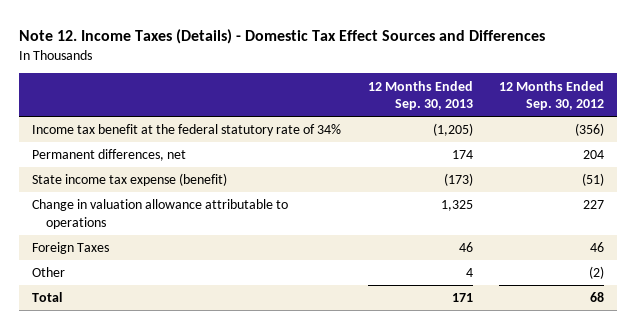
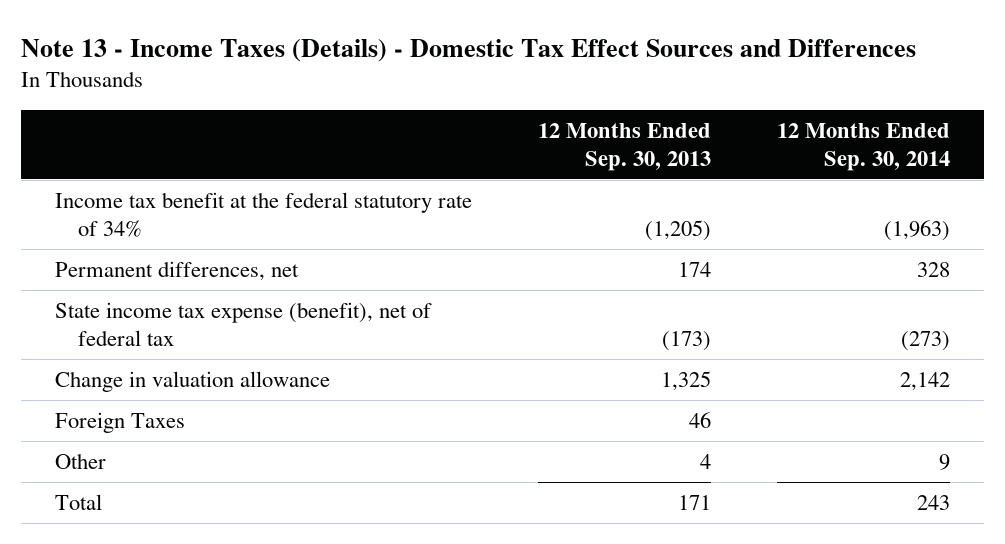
[19,28,546,44] Note 12. Income Taxes (Details) - Domestic Tax Effect Sources and Differences -> [21,38,917,62] Note 13 - Income Taxes (Details) - Domestic Tax Effect Sources and Differences
[498,80,604,111] 12 Months Ended Sep. 30, 2012 -> none
none -> [777,122,951,171] 12 Months Ended Sep. 30, 2014
[32,173,228,187] State income tax expense (benefit) -> [54,301,432,347] State income tax expense (benefit), net of federal tax
[32,199,289,229] Change in valuation allowance attributable to operations -> [54,370,330,392] Change in valuation allowance

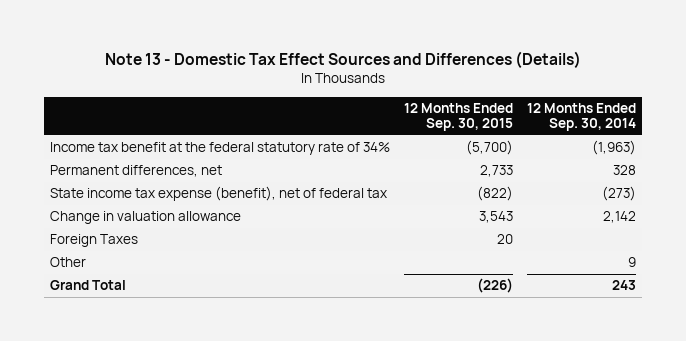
[21,38,917,62] Note 13 - Income Taxes (Details) - Domestic Tax Effect Sources and Differences -> [105,50,582,68] Note 13 - Domestic Tax Effect Sources and Differences (Details)
[538,122,712,171] 12 Months Ended Sep. 30, 2013 -> none
none -> [404,102,514,132] 12 Months Ended Sep. 30, 2015
[54,493,102,510] Total -> [50,280,127,291] Grand Total

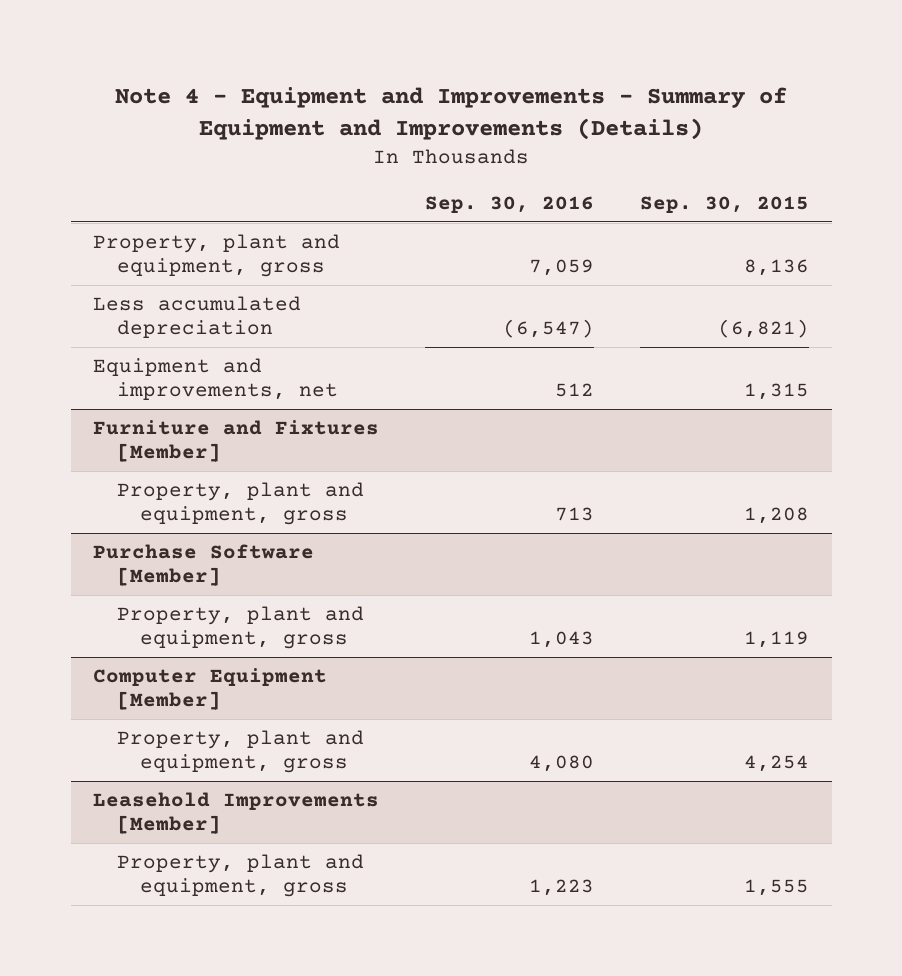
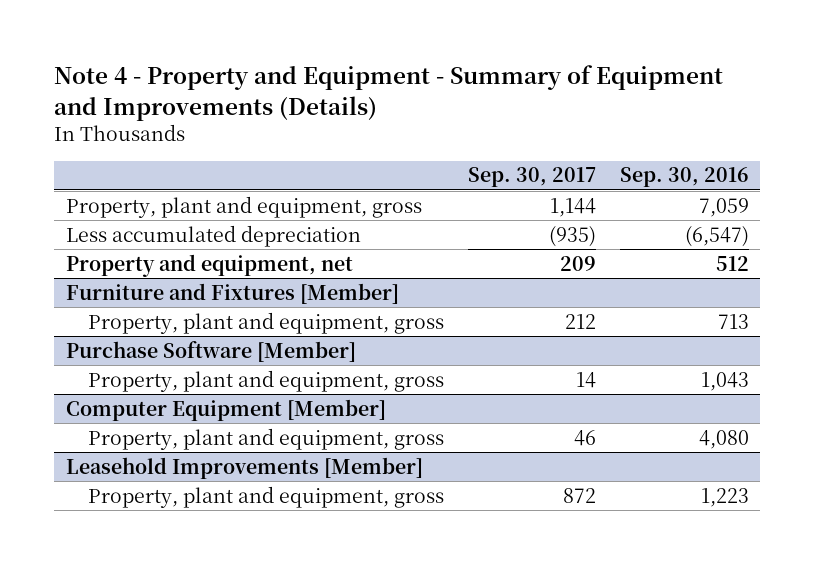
[115,86,788,141] Note 4 - Equipment and Improvements - Summary of Equipment and Improvements (Details) -> [54,65,724,121] Note 4 - Property and Equipment - Summary of Equipment and Improvements (Details)
[639,195,809,213] Sep. 30, 2015 -> none
none -> [467,167,596,188] Sep. 30, 2017
[93,357,338,401] Equipment and improvements, net -> [65,253,353,277] Property and equipment, net

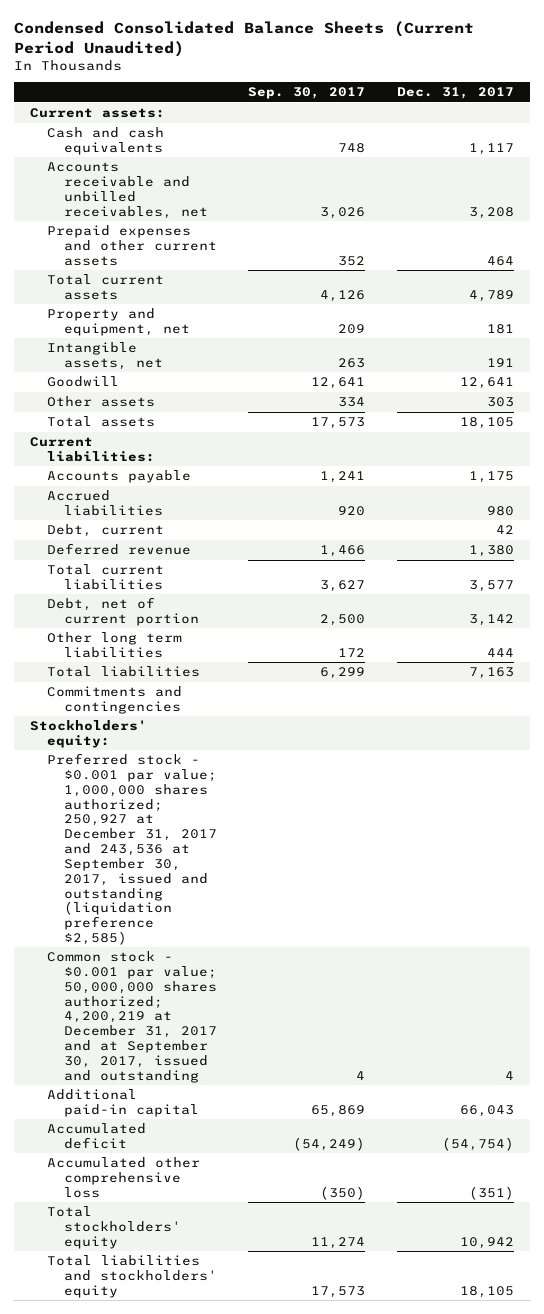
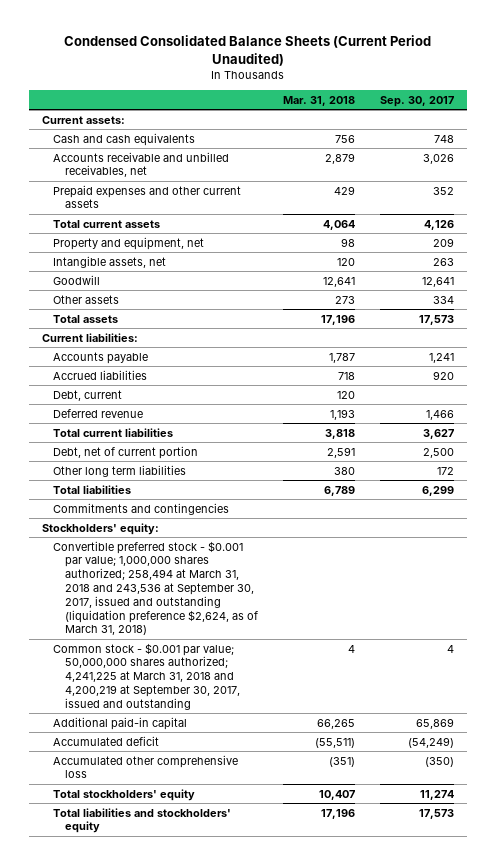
[397,87,515,100] Dec. 31, 2017 -> none
none -> [283,95,356,106] Mar. 31, 2018
[46,753,217,945] Preferred stock - $0.001 par value; 1,000,000 shares authorized; 250,927 at December 31, 2017 and 243,536 at September 30, 2017, issued and outstanding (liquidation preference $2,585) -> [53,540,259,636] Convertible preferred stock - $0.001 par value; 1,000,000 shares authorized; 258,494 at March 31, 2018 and 243,536 at September 30, 2017, issued and outstanding (liquidation preference $2,624, as of March 31, 2018)
[46,951,217,1083] Common stock - $0.001 par value; 50,000,000 shares authorized; 4,200,219 at December 31, 2017 and at September 30, 2017, issued and outstanding -> [53,642,241,710] Common stock - $0.001 par value; 50,000,000 shares authorized; 4,241,225 at March 31, 2018 and 4,200,219 at September 30, 2017, issued and outstanding

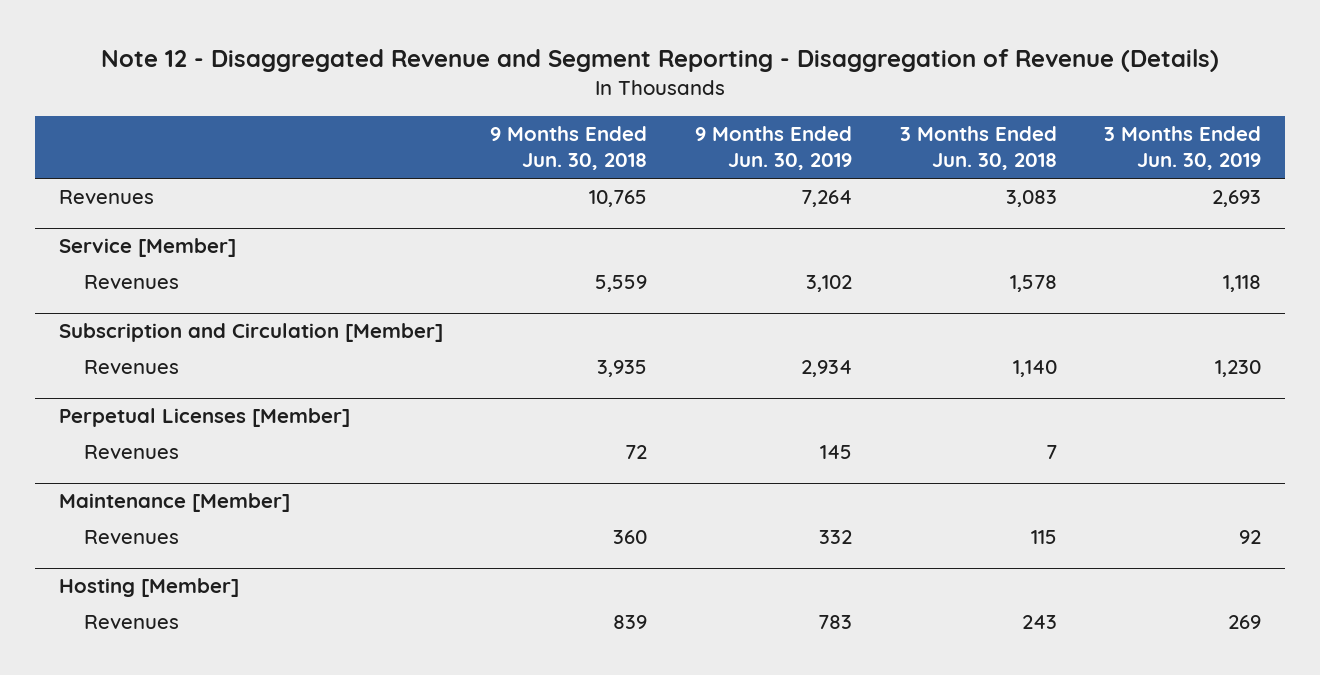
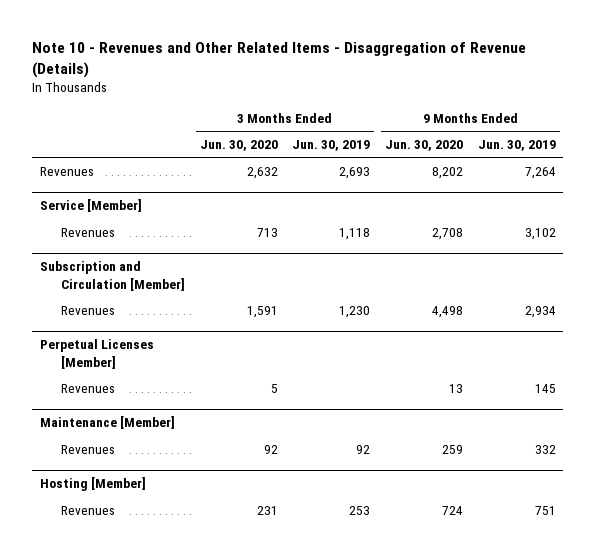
[100,49,1219,73] Note 12 - Disaggregated Revenue and Segment Reporting - Disaggregation of Revenue (Details) -> [32,41,527,78] Note 10 - Revenues and Other Related Items - Disaggregation of Revenue (Details)
[490,126,648,171] 9 Months Ended Jun. 30, 2018 -> none
[899,126,1057,171] 3 Months Ended Jun. 30, 2018 -> none
none -> [199,140,278,152] Jun. 30, 2020
none -> [385,140,464,152] Jun. 30, 2020
[817,615,852,630] 783 -> [534,505,556,515] 751
[1228,615,1262,630] 269 -> [349,505,371,515] 253

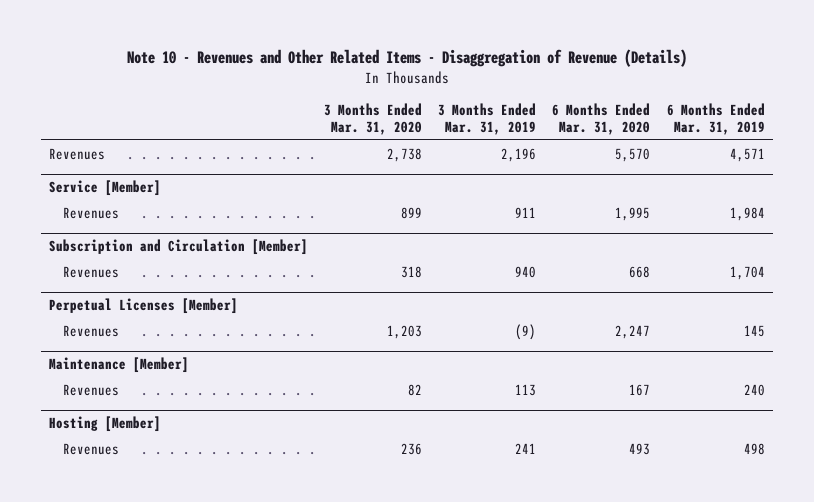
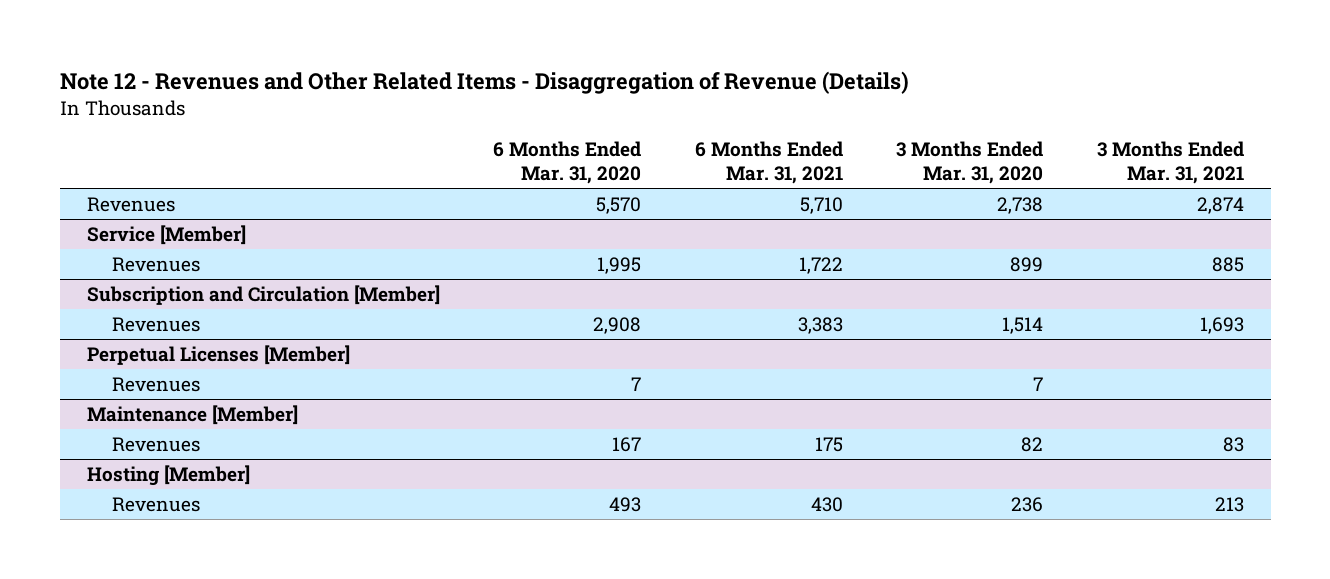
[126,49,687,68] Note 10 - Revenues and Other Related Items - Disaggregation of Revenue (Details) -> [59,71,909,95] Note 12 - Revenues and Other Related Items - Disaggregation of Revenue (Details)
[438,102,537,136] 3 Months Ended Mar. 31, 2019 -> none
[666,102,765,136] 6 Months Ended Mar. 31, 2019 -> none
none -> [694,141,843,184] 6 Months Ended Mar. 31, 2021
none -> [1096,141,1244,184] 3 Months Ended Mar. 31, 2021
[401,265,423,278] 318 -> [1002,316,1044,334] 1,514
[629,265,651,278] 668 -> [593,316,642,334] 2,908
[387,324,423,339] 1,203 -> [1033,376,1044,391] 7
[615,324,651,339] 2,247 -> [631,376,642,391] 7

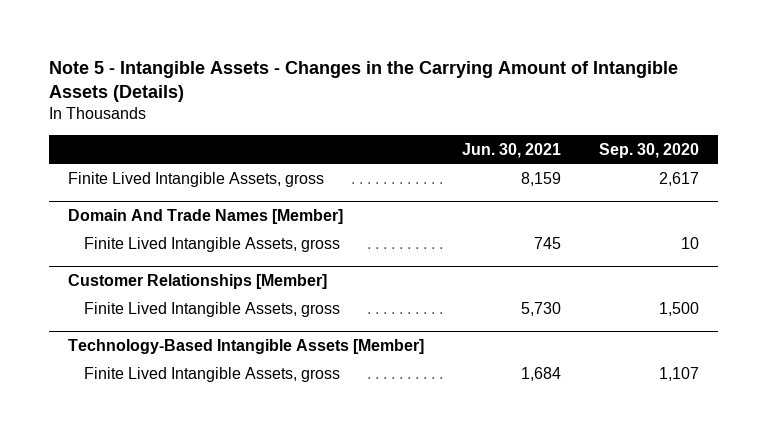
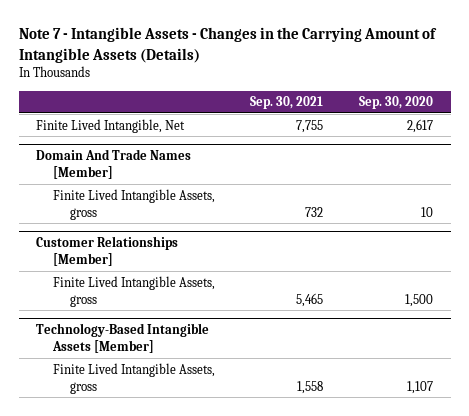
[49,60,679,103] Note 5 - Intangible Assets - Changes in the Carrying Amount of Intangible Assets (Details) -> [18,27,437,63] Note 7 - Intangible Assets - Changes in the Carrying Amount of Intangible Assets (Details)
[462,142,562,158] Jun. 30, 2021 -> none
none -> [250,96,324,110] Sep. 30, 2021
[68,171,325,187] Finite Lived Intangible Assets, gross -> [36,118,186,133] Finite Lived Intangible, Net

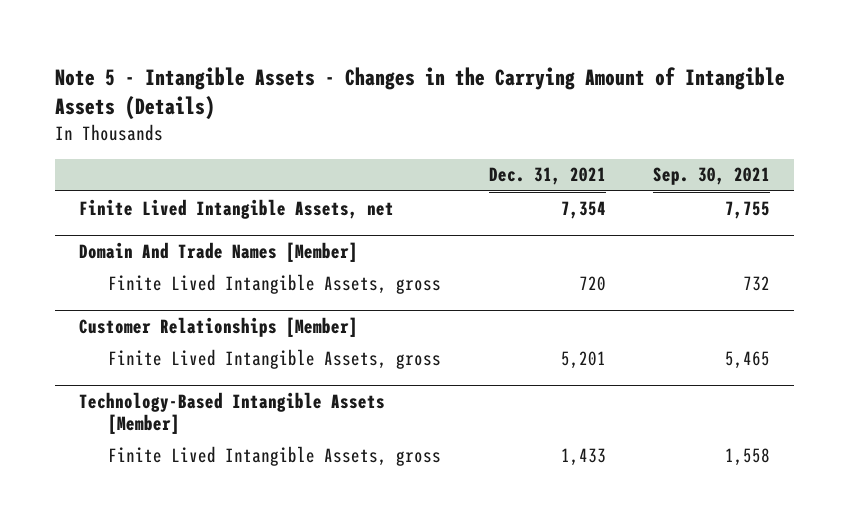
[18,27,437,63] Note 7 - Intangible Assets - Changes in the Carrying Amount of Intangible Assets (Details) -> [54,66,785,121] Note 5 - Intangible Assets - Changes in the Carrying Amount of Intangible Assets (Details)
[358,96,433,110] Sep. 30, 2020 -> none
none -> [488,167,606,186] Dec. 31, 2021
[36,118,186,133] Finite Lived Intangible, Net -> [78,198,394,219] Finite Lived Intangible Assets, net

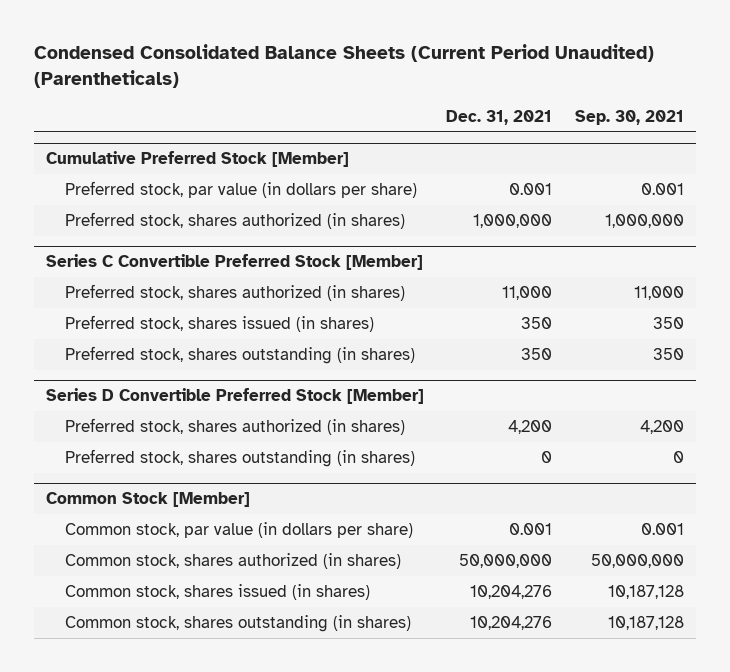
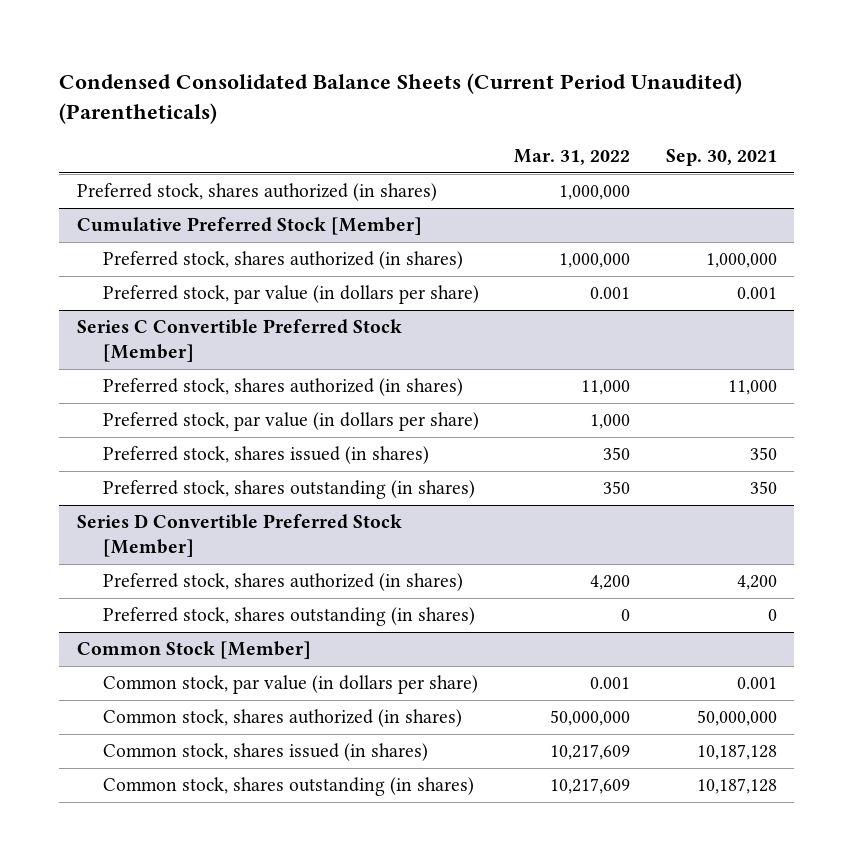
[446,109,553,125] Dec. 31, 2021 -> none
none -> [514,148,631,165] Mar. 31, 2022
none -> [76,183,437,202] Preferred stock, shares authorized (in shares)
[64,180,417,198] Preferred stock, par value (in dollars per share) -> [103,285,480,305] Preferred stock, par value (in dollars per share)
none -> [103,412,480,432] Preferred stock, par value (in dollars per share)

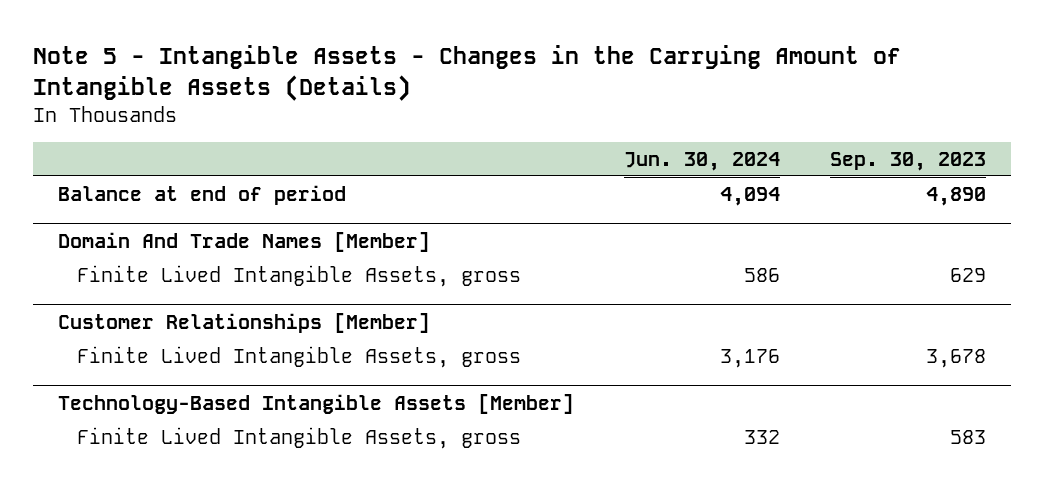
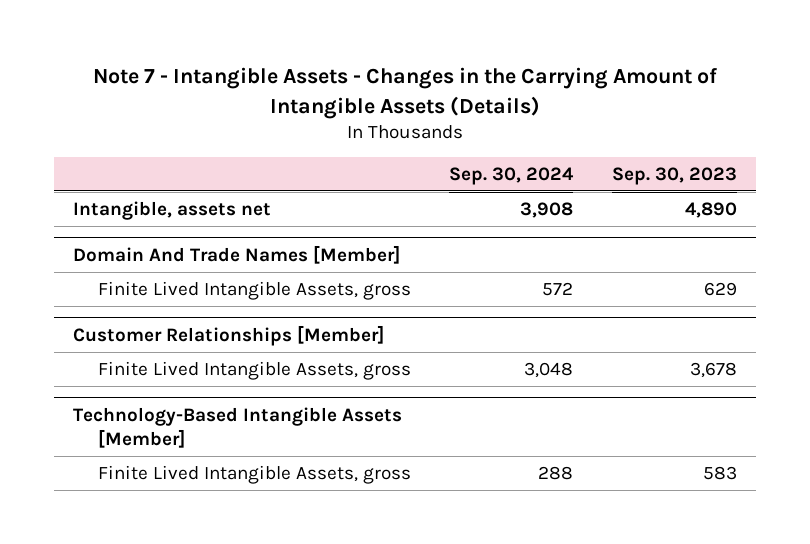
[33,44,902,101] Note 5 - Intangible Assets - Changes in the Carrying Amount of Intangible Assets (Details) -> [92,67,717,119] Note 7 - Intangible Assets - Changes in the Carrying Amount of Intangible Assets (Details)
[624,151,781,171] Jun. 30, 2024 -> none
none -> [449,166,575,185] Sep. 30, 2024
[58,185,347,206] Balance at end of period -> [73,200,272,220] Intangible, assets net

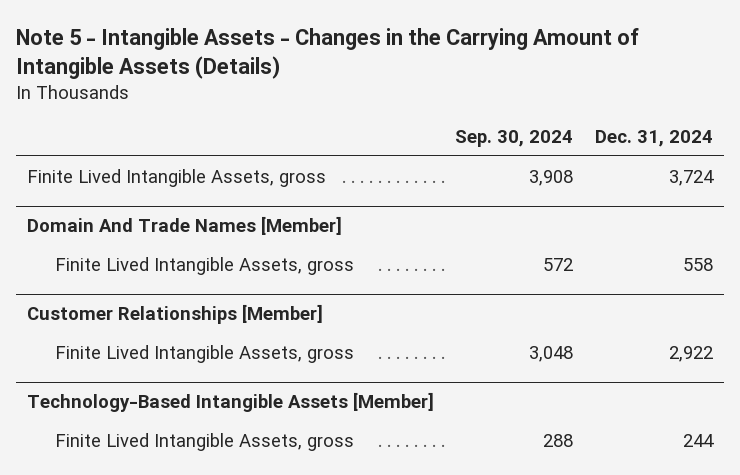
[92,67,717,119] Note 7 - Intangible Assets - Changes in the Carrying Amount of Intangible Assets (Details) -> [15,27,639,79] Note 5 - Intangible Assets - Changes in the Carrying Amount of Intangible Assets (Details)
[611,166,737,185] Sep. 30, 2023 -> none
none -> [595,130,714,148] Dec. 31, 2024
[73,200,272,220] Intangible, assets net -> [26,168,326,187] Finite Lived Intangible Assets, gross

